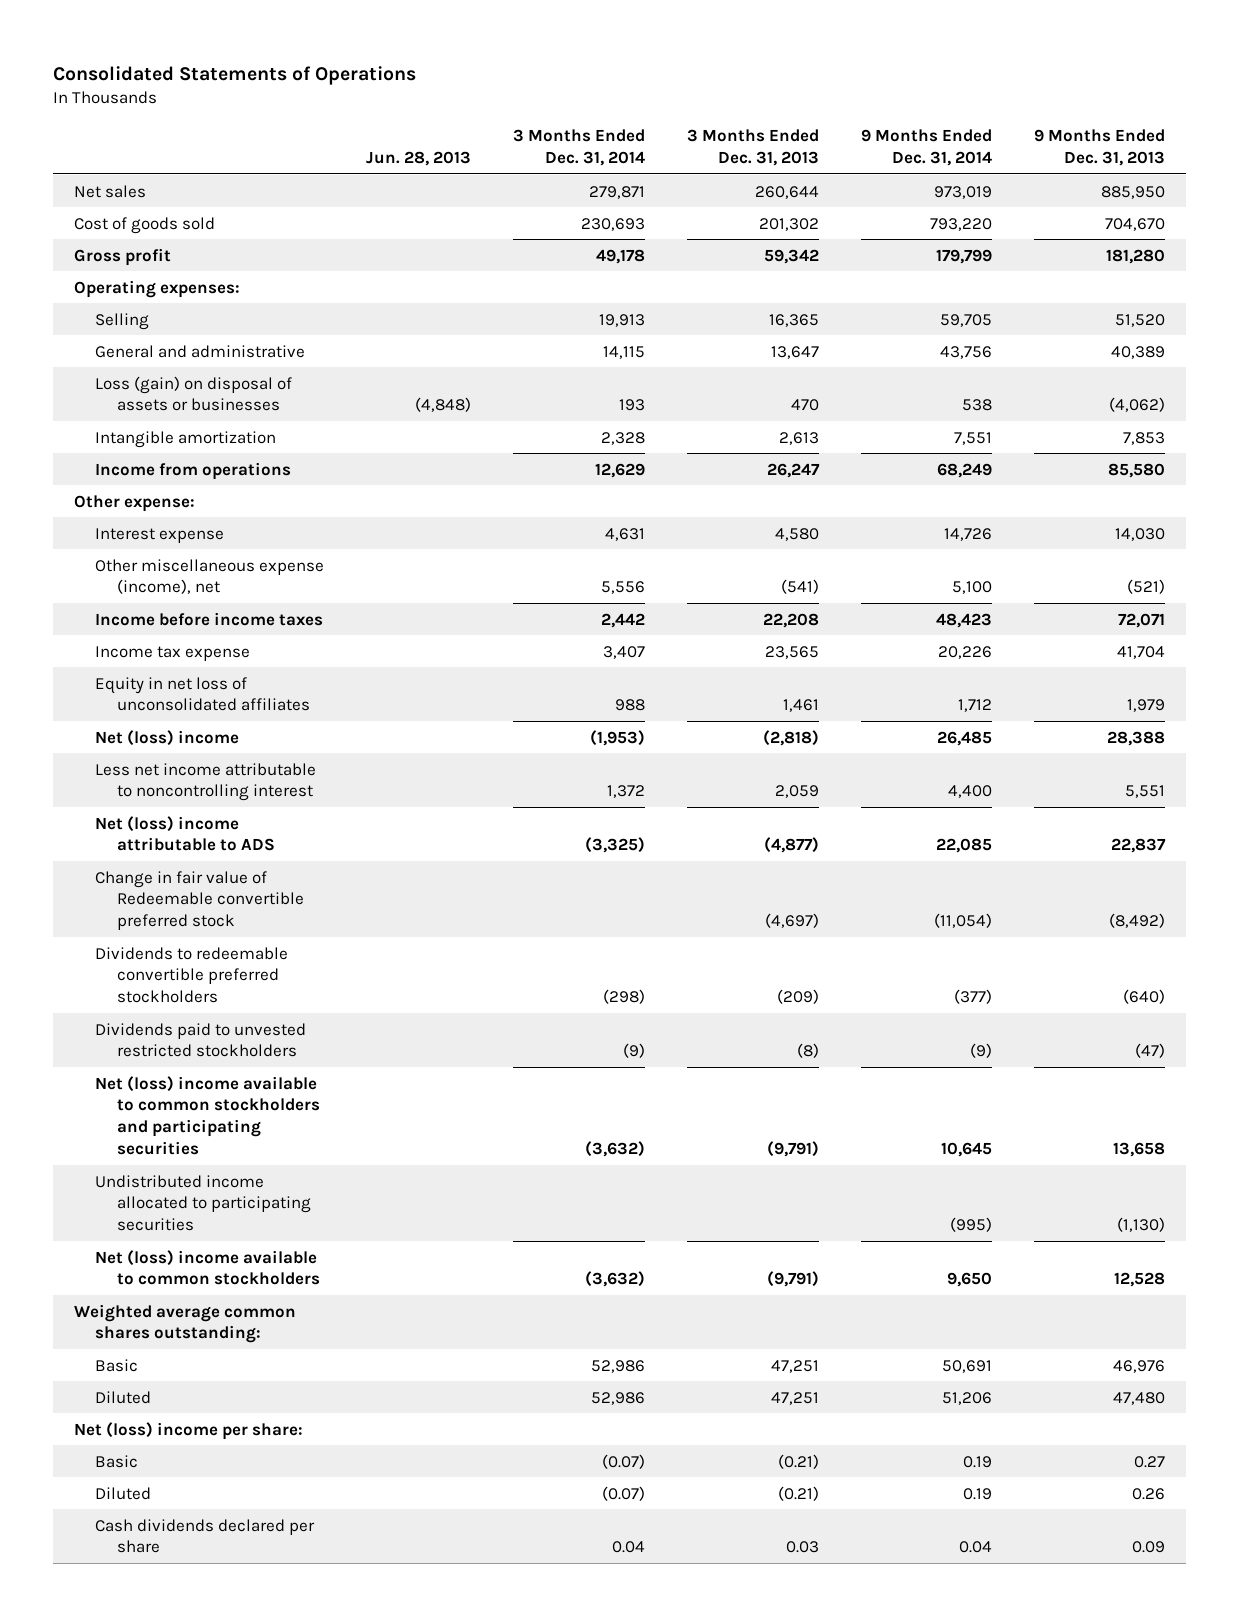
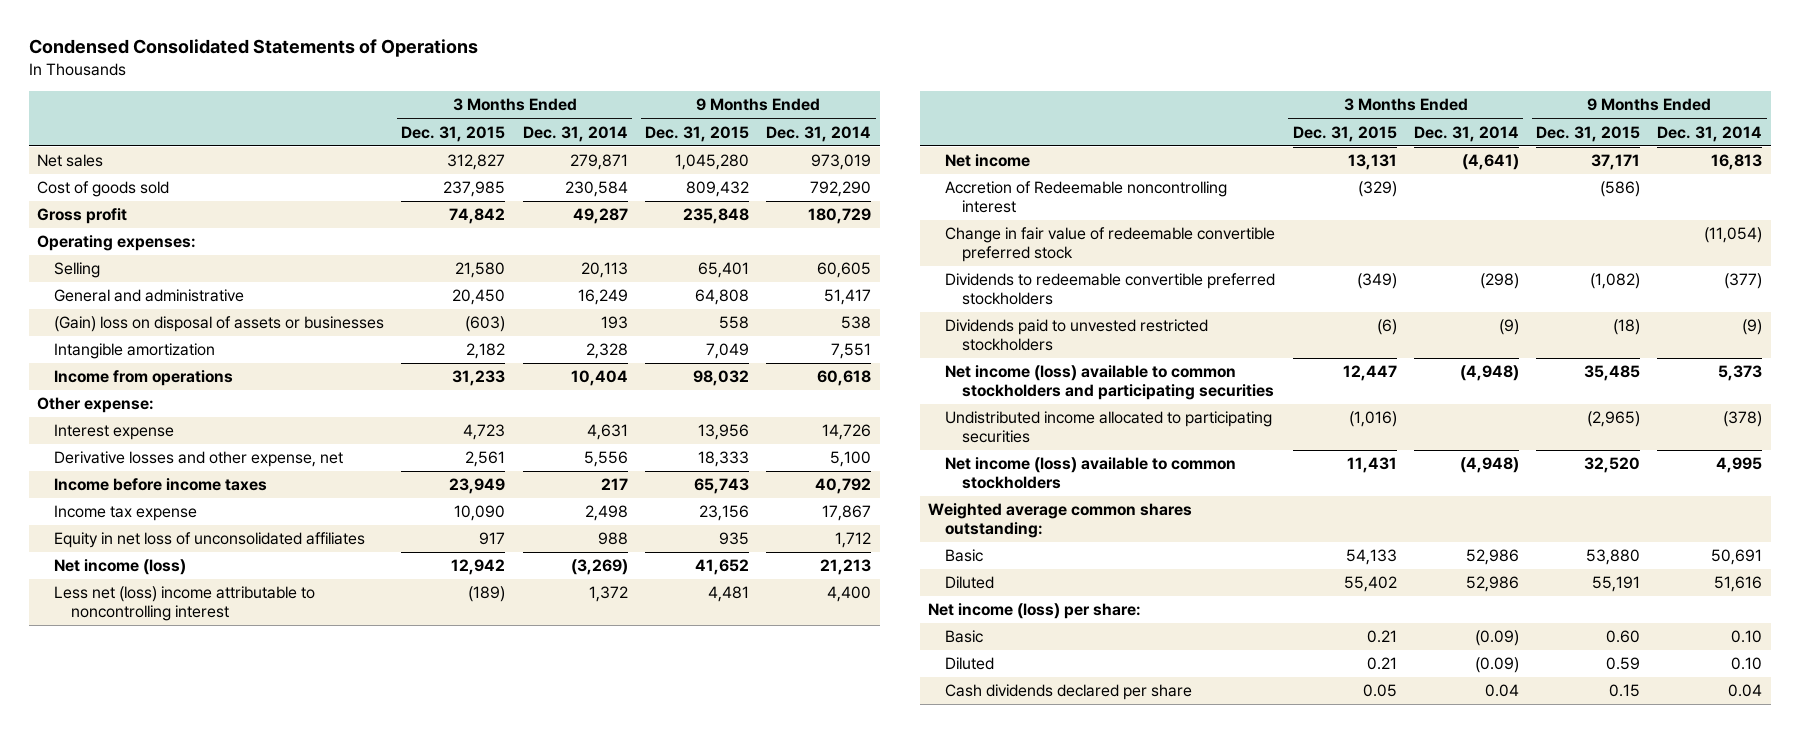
[53,65,417,85] Consolidated Statements of Operations -> [28,39,478,58] Condensed Consolidated Statements of Operations
[366,150,472,166] Jun. 28, 2013 -> none
[686,129,819,166] 3 Months Ended Dec. 31, 2013 -> none
[1033,129,1165,166] 9 Months Ended Dec. 31, 2013 -> none
none -> [401,125,506,142] Dec. 31, 2015
none -> [645,125,750,142] Dec. 31, 2015
[581,217,646,231] 230,693 -> [564,181,628,198] 230,584
[929,217,992,231] 793,220 -> [810,181,872,198] 792,290
[596,248,646,264] 49,178 -> [572,208,628,225] 49,287
[935,248,992,264] 179,799 -> [808,208,872,225] 180,729
[599,313,646,327] 19,913 -> [580,262,628,279] 20,113
[939,313,992,327] 59,705 -> [817,262,872,279] 60,605
[603,345,646,359] 14,115 -> [577,289,628,306] 16,249
[939,345,992,359] 43,756 -> [824,289,872,306] 51,417
[95,375,293,412] Loss (gain) on disposal of assets or businesses -> [54,316,385,333] (Gain) loss on disposal of assets or businesses
[595,462,646,478] 12,629 -> [570,370,628,387] 10,404
[936,462,992,478] 68,249 -> [817,370,872,387] 60,618
[95,558,325,595] Other miscellaneous expense (income), net -> [54,451,344,468] Derivative losses and other expense, net
[601,612,646,628] 2,442 -> [600,478,628,491] 217
[935,612,992,628] 48,423 -> [815,478,872,495] 40,792
[603,645,646,659] 3,407 -> [584,505,628,522] 2,498
[937,645,992,659] 20,226 -> [822,505,872,522] 17,867
[95,729,240,746] Net (loss) income -> [54,559,187,576] Net income (loss)
[590,729,646,746] (1,953) -> [570,559,628,576] (3,269)
[936,730,992,746] 26,485 -> [820,559,872,576] 21,213
[95,762,317,802] Less net income attributable to noncontrolling interest -> [54,586,316,622] Less net (loss) income attributable to noncontrolling interest
[95,815,275,852] Net (loss) income attributable to ADS -> [945,154,1031,168] Net income
[585,837,646,854] (3,325) -> [1461,154,1519,171] (4,641)
[935,838,992,854] 22,085 -> [1711,154,1763,171] 16,813
none -> [945,181,1228,214] Accretion of Redeemable noncontrolling interest
[95,870,304,931] Change in fair value of Redeemable convertible preferred stock -> [945,227,1276,263] Change in fair value of redeemable convertible preferred stock
[95,1075,320,1156] Net (loss) income available to common stockholders and participating securities -> [945,365,1275,401] Net income (loss) available to common stockholders and participating securities
[585,1141,646,1158] (3,632) -> [1459,365,1519,382] (4,948)
[940,1142,992,1158] 10,645 -> [1718,365,1763,382] 5,373
[949,1217,992,1233] (995) -> [1723,411,1763,428] (378)
[95,1249,320,1286] Net (loss) income available to common stockholders -> [945,457,1237,490] Net income (loss) available to common stockholders
[585,1271,646,1288] (3,632) -> [1459,457,1519,474] (4,948)
[946,1272,992,1288] 9,650 -> [1716,457,1763,474] 4,995
[941,1391,992,1405] 51,206 -> [1714,576,1763,593] 51,616
[74,1421,304,1440] Net (loss) income per share: -> [928,603,1142,620] Net income (loss) per share:
[602,1453,646,1469] (0.07) -> [1474,630,1519,647] (0.09)
[962,1455,992,1468] 0.19 -> [1731,630,1763,644] 0.10
[602,1485,646,1501] (0.07) -> [1474,657,1519,674] (0.09)
[962,1487,992,1500] 0.19 -> [1731,657,1763,671] 0.10

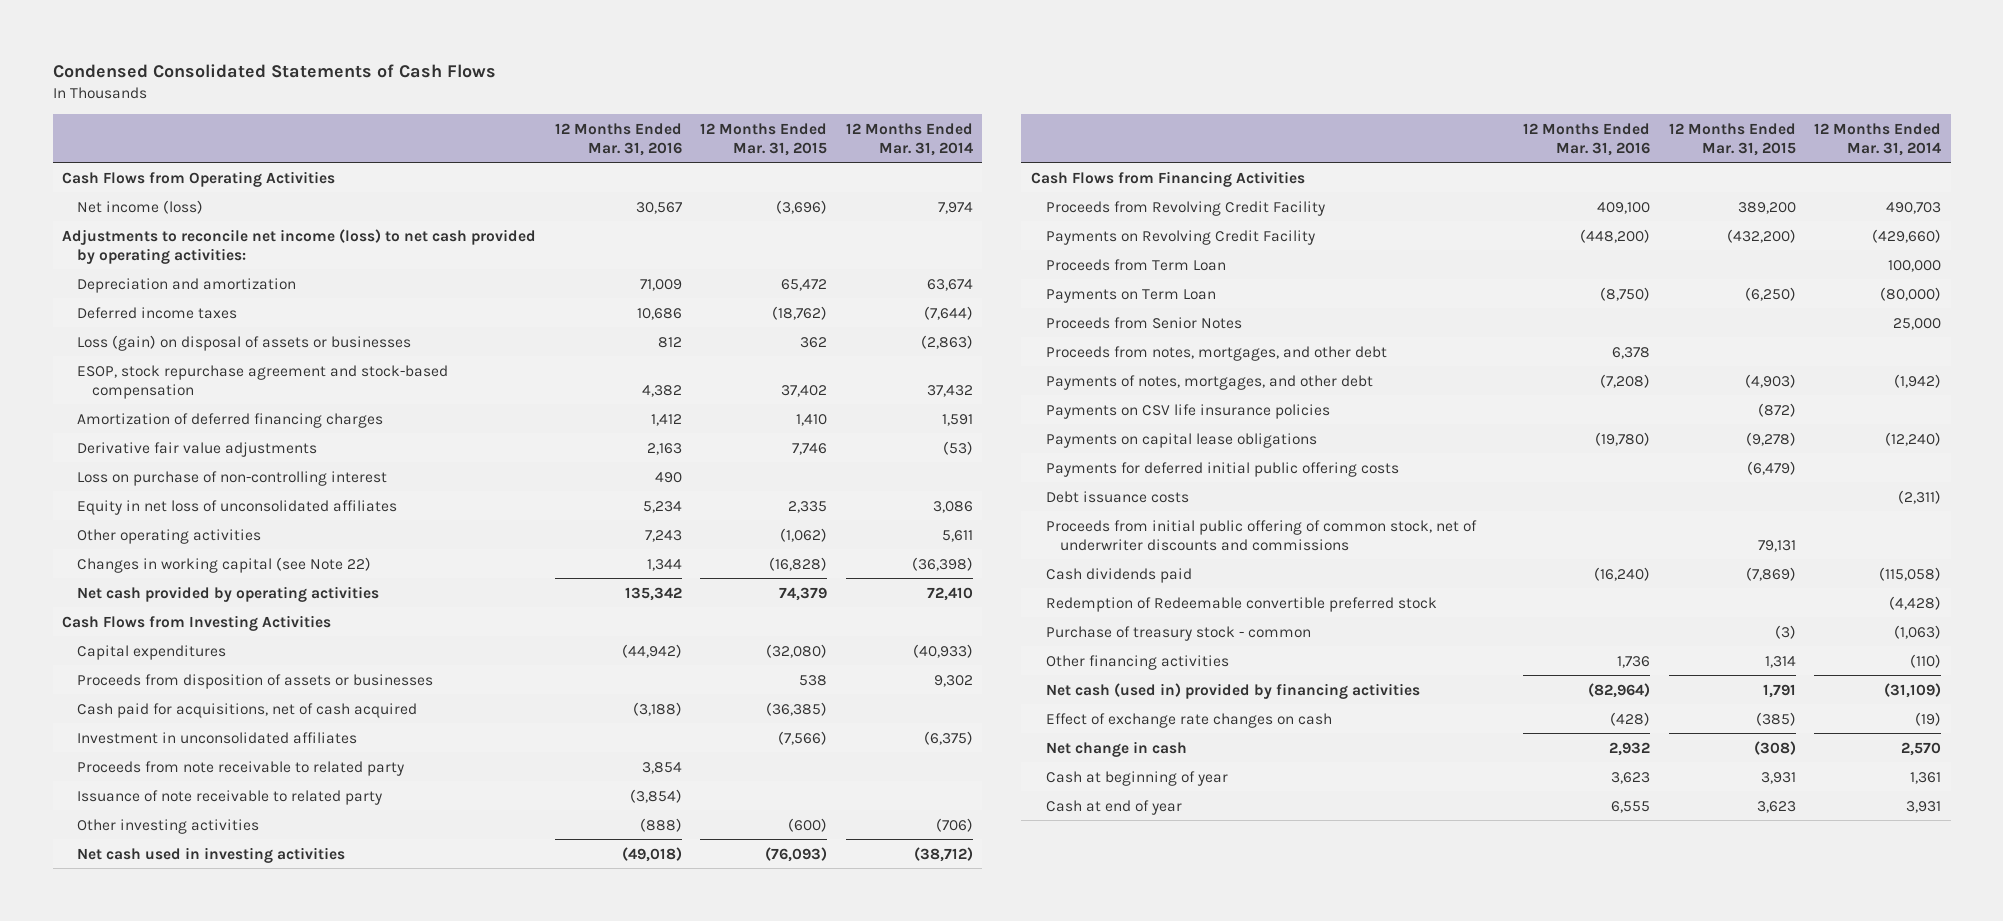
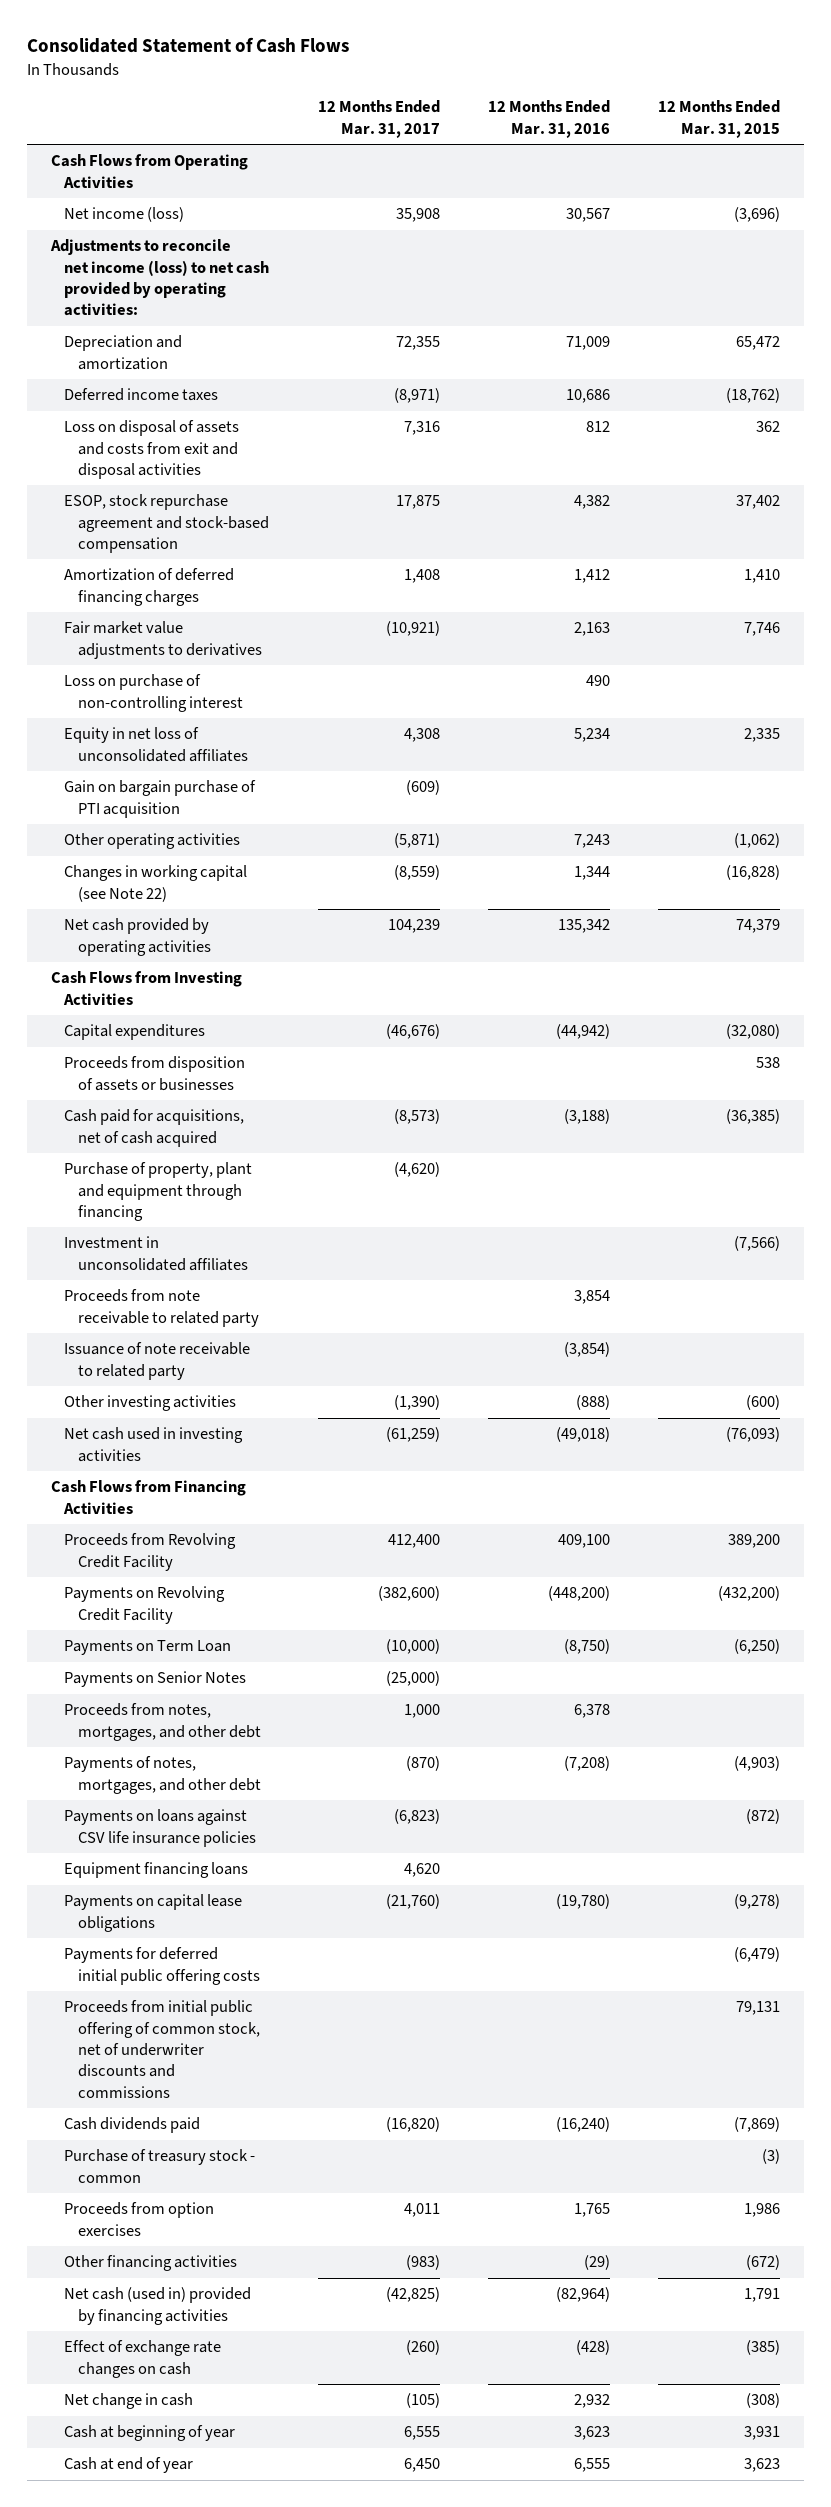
[52,64,496,79] Condensed Consolidated Statements of Cash Flows -> [26,37,349,54] Consolidated Statement of Cash Flows
[845,122,973,156] 12 Months Ended Mar. 31, 2014 -> none
none -> [317,100,440,138] 12 Months Ended Mar. 31, 2017
[76,334,411,351] Loss (gain) on disposal of assets or businesses -> [64,420,240,480] Loss on disposal of assets and costs from exit and disposal activities
[76,441,317,457] Derivative fair value adjustments -> [64,621,262,659] Fair market value adjustments to derivatives
none -> [64,780,257,818] Gain on bargain purchase of PTI acquisition
none -> [64,1162,253,1222] Purchase of property, plant and equipment through financing
[1045,258,1226,271] Proceeds from Term Loan -> none
[1045,316,1242,329] Proceeds from Senior Notes -> none
none -> [64,1671,247,1688] Payments on Senior Notes
[1045,403,1330,419] Payments on CSV life insurance policies -> [64,1809,256,1847] Payments on loans against CSV life insurance policies
none -> [64,1862,249,1879] Equipment financing loans
[1045,490,1189,503] Debt issuance costs -> none
[1045,596,1437,612] Redemption of Redeemable convertible preferred stock -> none
none -> [64,2202,215,2236] Proceeds from option exercises
[1617,655,1651,668] 1,736 -> [583,2255,610,2271] (29)
[1764,655,1796,668] 1,314 -> [746,2255,781,2271] (672)

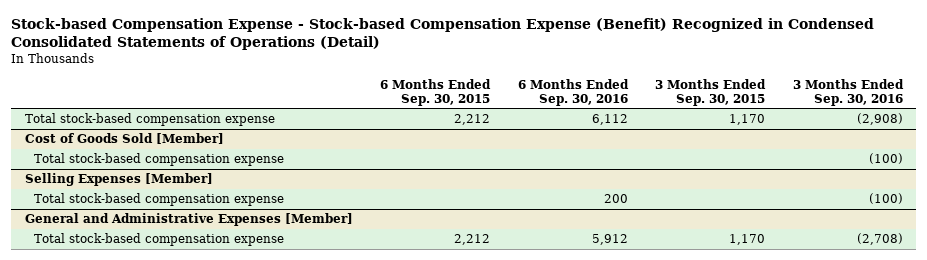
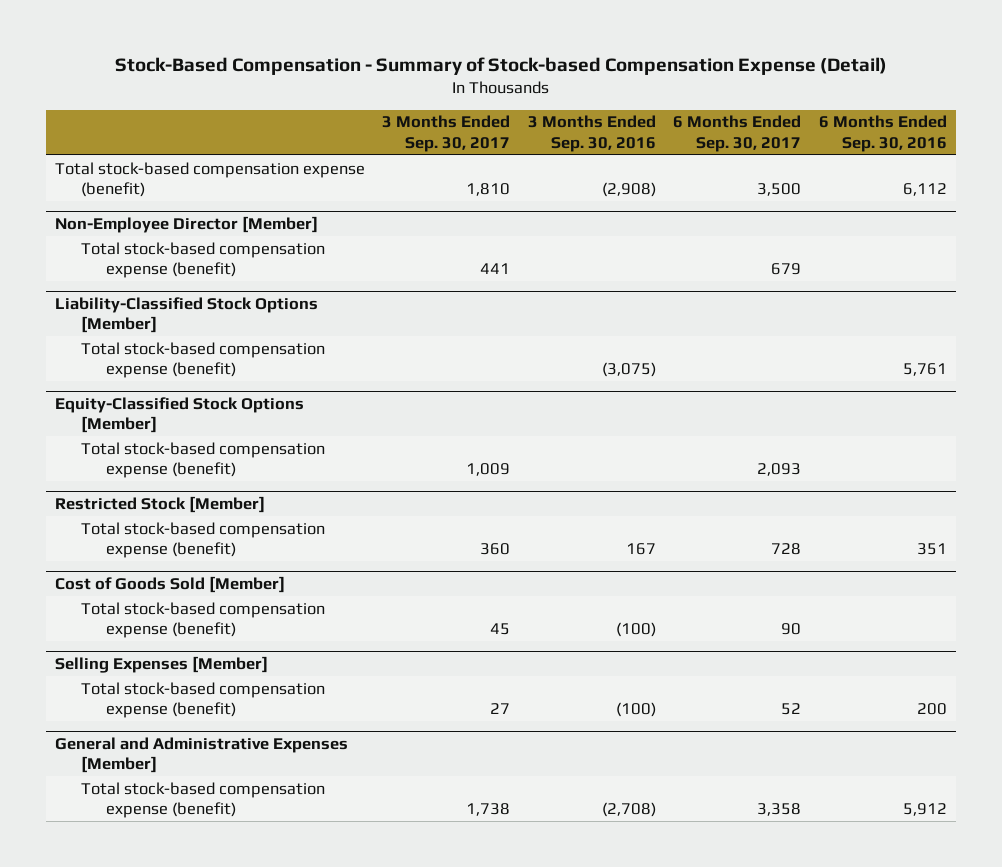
[11,18,875,51] Stock-based Compensation Expense - Stock-based Compensation Expense (Benefit) Recognized in Condensed Consolidated Statements of Operations (Detail) -> [114,57,887,76] Stock-Based Compensation - Summary of Stock-based Compensation Expense (Detail)
[380,78,492,106] 6 Months Ended Sep. 30, 2015 -> none
[655,78,767,106] 3 Months Ended Sep. 30, 2015 -> none
none -> [382,115,511,152] 3 Months Ended Sep. 30, 2017
none -> [673,115,802,152] 6 Months Ended Sep. 30, 2017
[24,113,275,127] Total stock-based compensation expense -> [54,161,365,197] Total stock-based compensation expense (benefit)
none -> [54,215,318,233] Non-Employee Director [Member]
none -> [80,241,325,278] Total stock-based compensation expense (benefit)
none -> [54,296,318,333] Liability-Classified Stock Options [Member]
none -> [80,341,325,378] Total stock-based compensation expense (benefit)
none -> [54,396,304,433] Equity-Classified Stock Options [Member]
none -> [80,441,325,478] Total stock-based compensation expense (benefit)
none -> [54,495,265,513] Restricted Stock [Member]
none -> [80,521,325,558] Total stock-based compensation expense (benefit)
[34,153,285,167] Total stock-based compensation expense -> [80,601,325,638] Total stock-based compensation expense (benefit)
[34,193,285,207] Total stock-based compensation expense -> [80,681,325,718] Total stock-based compensation expense (benefit)
[34,233,285,247] Total stock-based compensation expense -> [80,781,325,818] Total stock-based compensation expense (benefit)

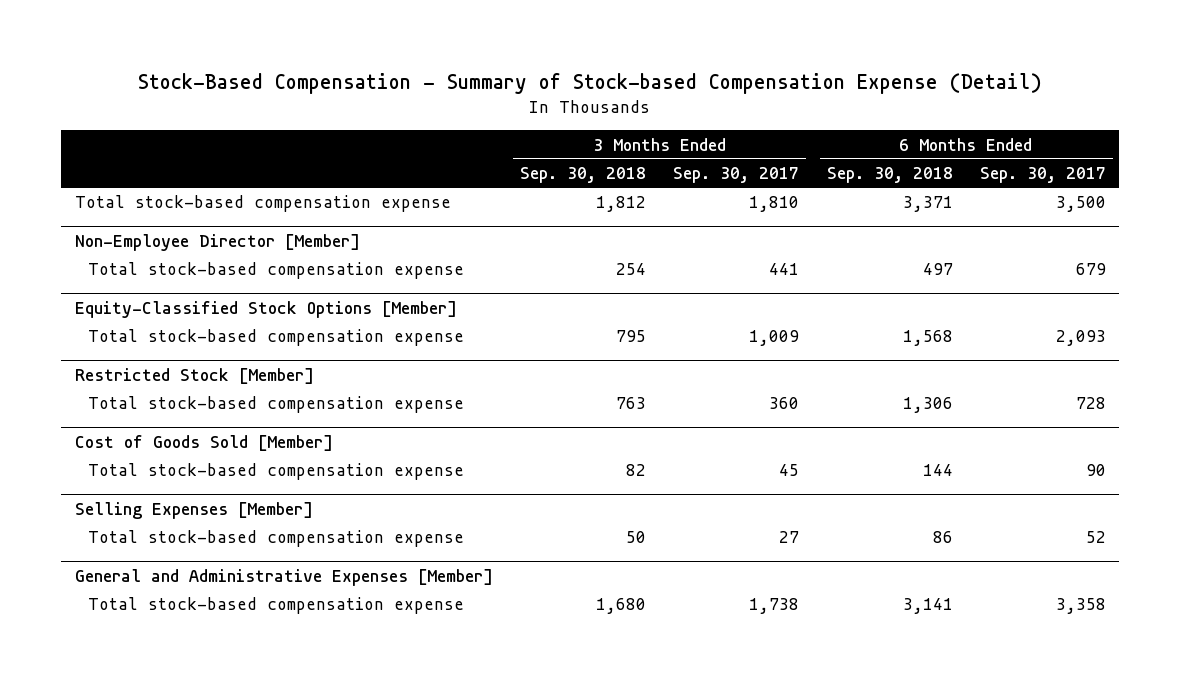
[527,115,656,152] 3 Months Ended Sep. 30, 2016 -> none
[818,115,947,152] 6 Months Ended Sep. 30, 2016 -> none
none -> [520,167,647,184] Sep. 30, 2018
none -> [826,167,953,184] Sep. 30, 2018
[54,161,365,197] Total stock-based compensation expense (benefit) -> [74,195,451,213] Total stock-based compensation expense
[54,296,318,333] Liability-Classified Stock Options [Member] -> none
[80,341,325,378] Total stock-based compensation expense (benefit) -> none
[80,241,325,278] Total stock-based compensation expense (benefit) -> [88,262,465,280] Total stock-based compensation expense
[80,441,325,478] Total stock-based compensation expense (benefit) -> [88,329,465,347] Total stock-based compensation expense
[80,521,325,558] Total stock-based compensation expense (benefit) -> [88,396,465,414] Total stock-based compensation expense
[80,601,325,638] Total stock-based compensation expense (benefit) -> [88,463,465,481] Total stock-based compensation expense
[80,681,325,718] Total stock-based compensation expense (benefit) -> [88,530,465,548] Total stock-based compensation expense
[80,781,325,818] Total stock-based compensation expense (benefit) -> [88,597,465,615] Total stock-based compensation expense

